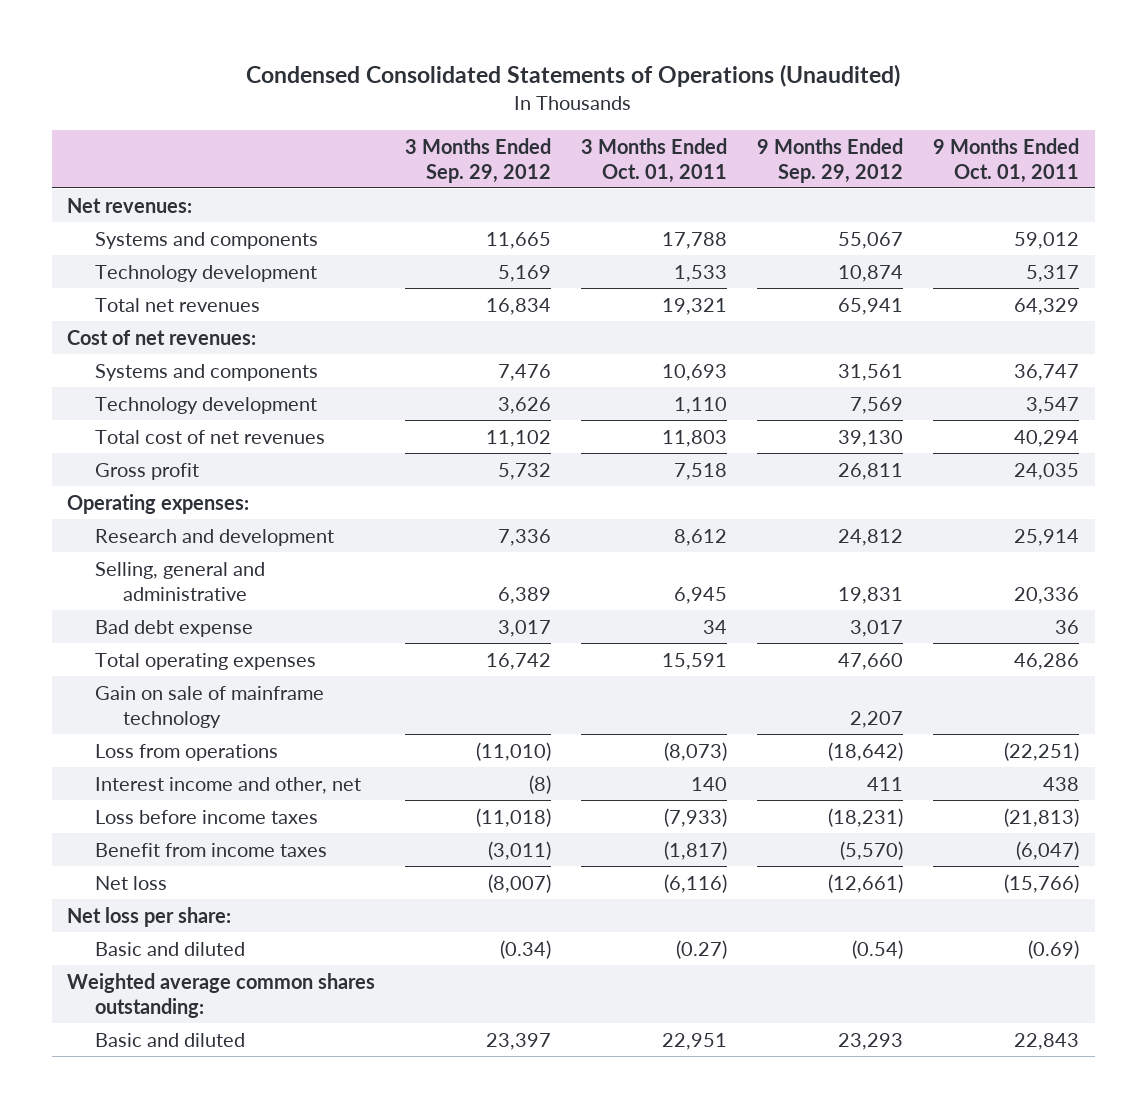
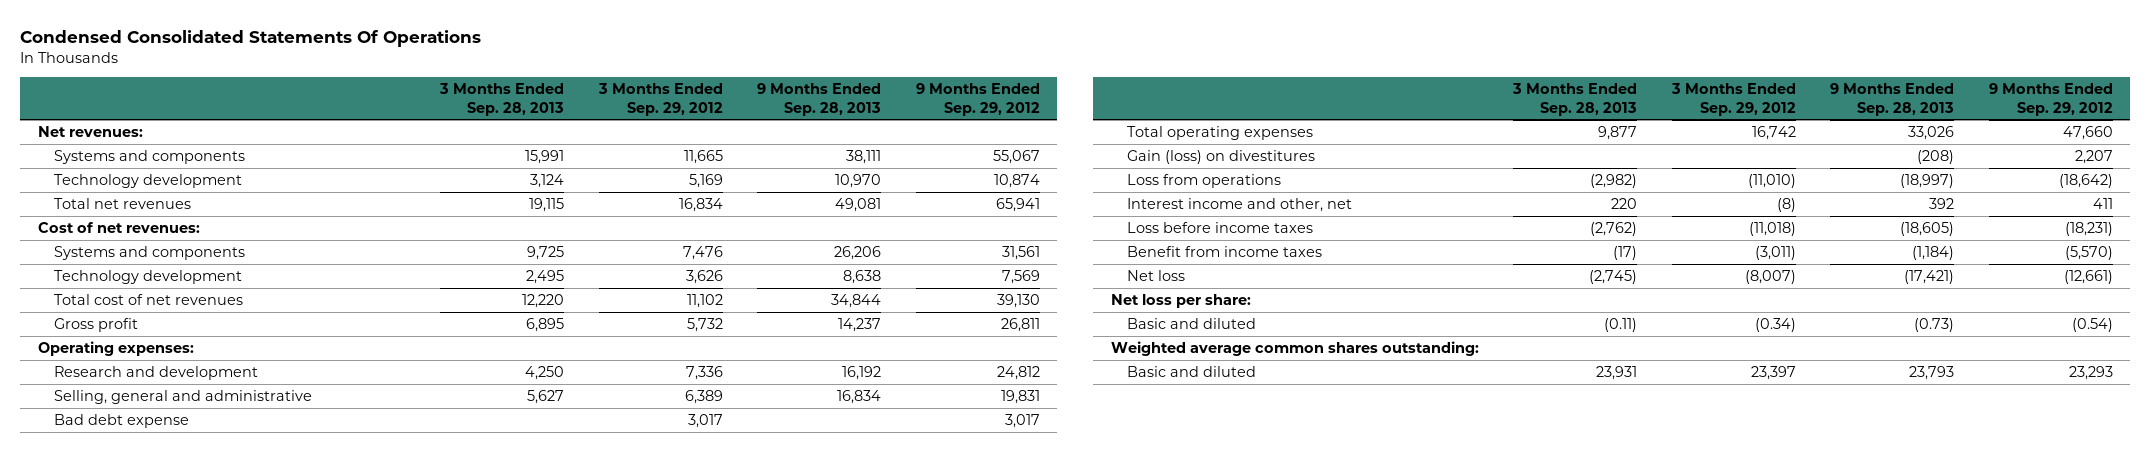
[246,63,901,87] Condensed Consolidated Statements of Operations (Unaudited) -> [20,30,482,48] Condensed Consolidated Statements Of Operations
[581,137,728,183] 3 Months Ended Oct. 01, 2011 -> none
[933,137,1080,183] 9 Months Ended Oct. 01, 2011 -> none
none -> [439,83,565,116] 3 Months Ended Sep. 28, 2013
none -> [757,83,882,116] 9 Months Ended Sep. 28, 2013
[94,685,324,728] Gain on sale of mainframe technology -> [1127,149,1316,164] Gain (loss) on divestitures

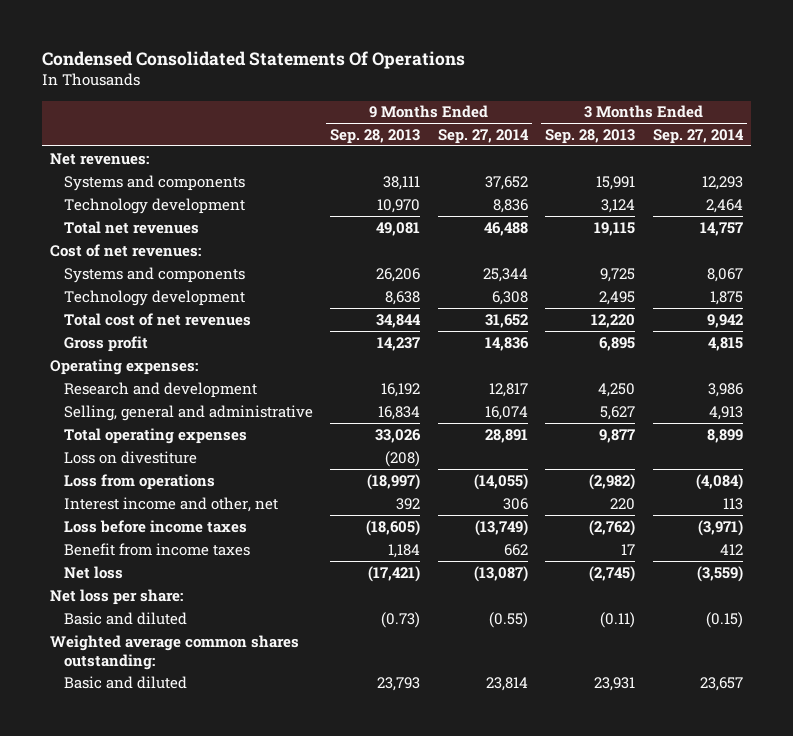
[597,83,723,116] 3 Months Ended Sep. 29, 2012 -> none
[915,83,1040,116] 9 Months Ended Sep. 29, 2012 -> none
none -> [437,128,529,144] Sep. 27, 2014
none -> [652,128,744,144] Sep. 27, 2014
[54,413,190,428] Bad debt expense -> none
[1127,149,1316,164] Gain (loss) on divestitures -> [63,450,197,464] Loss on divestiture
[1613,245,1638,260] (17) -> [621,543,636,555] 17
[1912,245,1955,260] (1,184) -> [388,543,421,558] 1,184

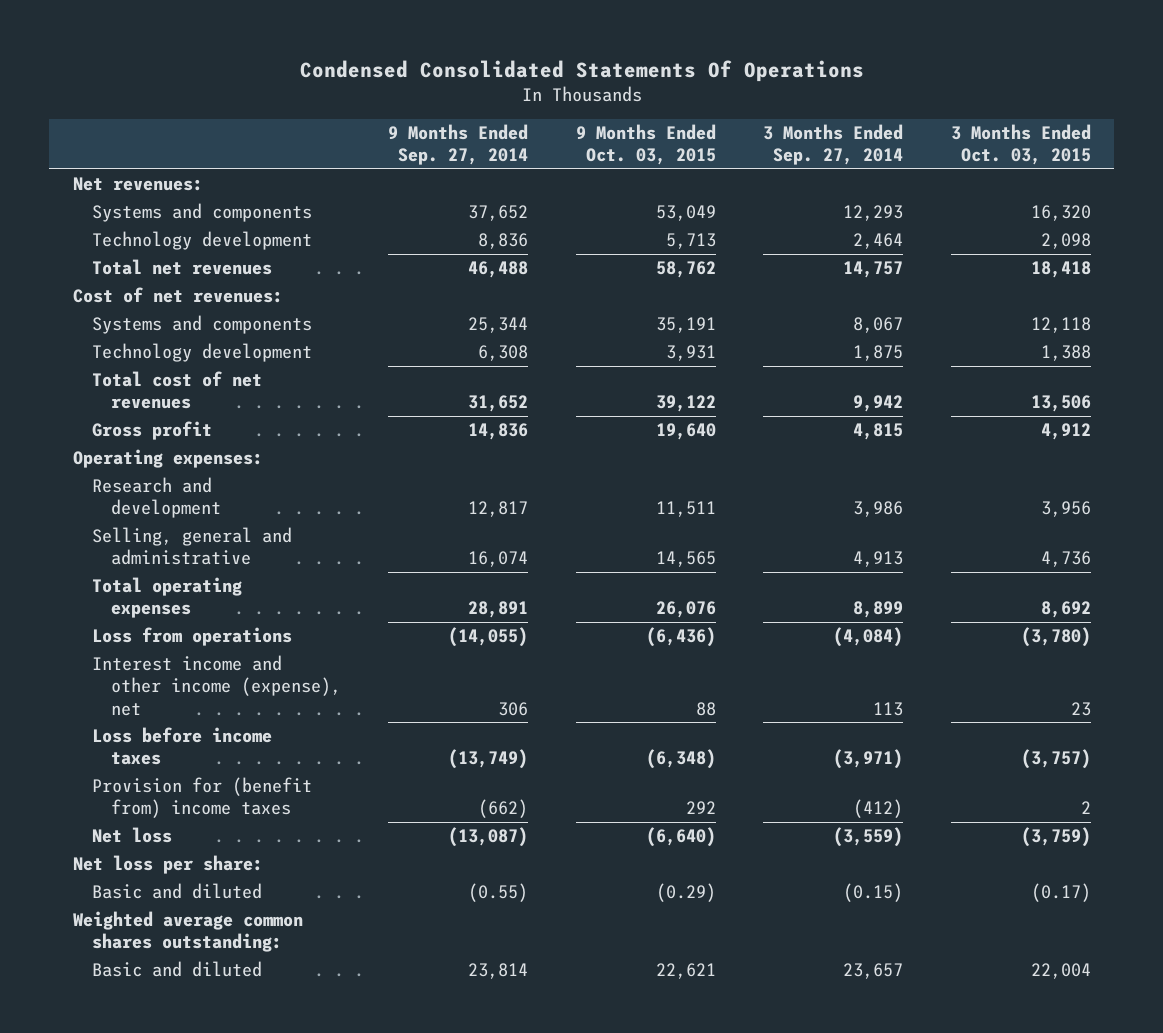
[330,128,421,144] Sep. 28, 2013 -> none
[545,128,636,144] Sep. 28, 2013 -> none
none -> [575,123,716,166] 9 Months Ended Oct. 03, 2015
none -> [950,123,1091,166] 3 Months Ended Oct. 03, 2015
[63,450,197,464] Loss on divestiture -> none
[63,496,278,512] Interest income and other, net -> [91,655,341,716] Interest income and other income (expense), net
[63,542,250,556] Benefit from income taxes -> [91,777,312,819] Provision for (benefit from) income taxes
[503,543,528,556] 662 -> [478,799,529,819] (662)
[719,543,743,555] 412 -> [853,799,904,819] (412)

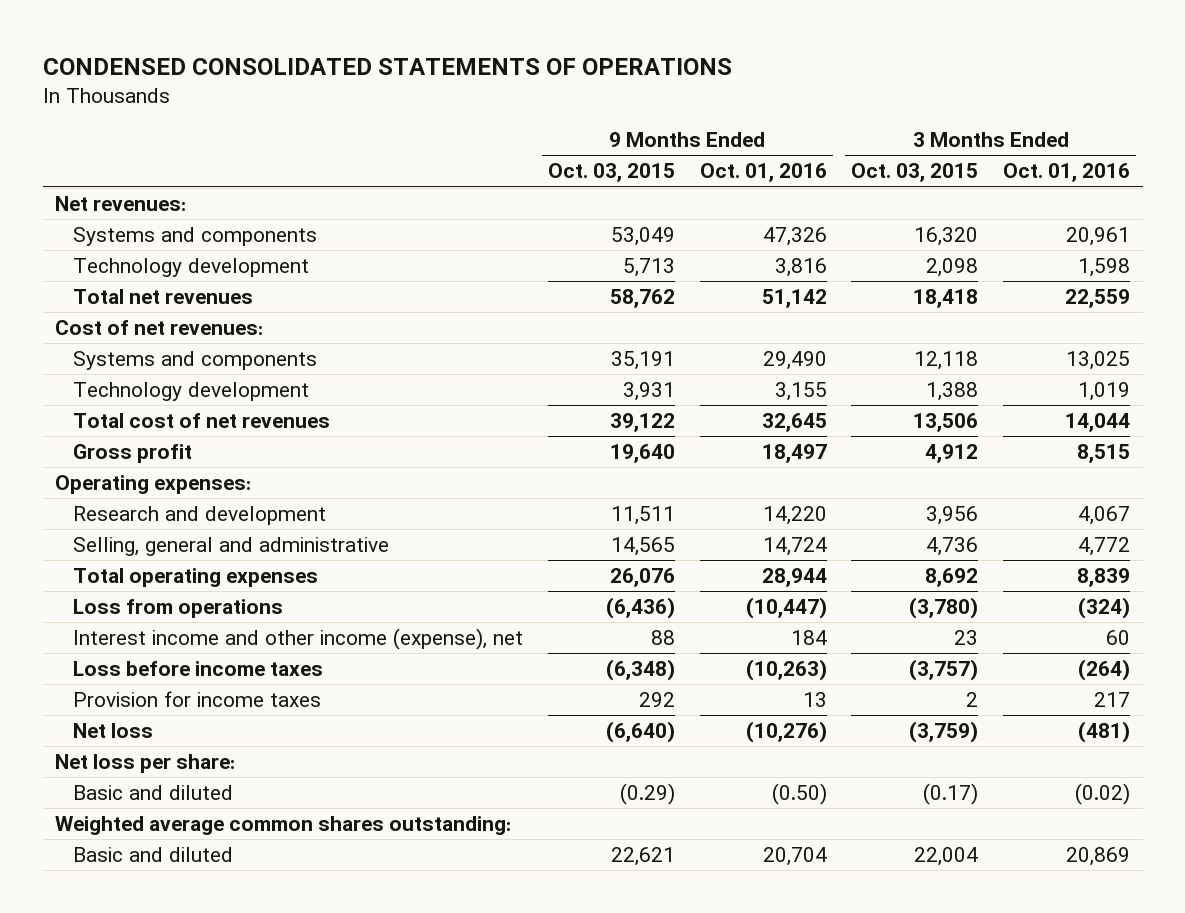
[299,59,864,82] Condensed Consolidated Statements Of Operations -> [42,58,732,76] CONDENSED CONSOLIDATED STATEMENTS OF OPERATIONS
[388,123,529,166] 9 Months Ended Sep. 27, 2014 -> none
[763,123,904,166] 3 Months Ended Sep. 27, 2014 -> none
none -> [699,163,827,183] Oct. 01, 2016
none -> [1003,163,1131,183] Oct. 01, 2016
[91,777,312,819] Provision for (benefit from) income taxes -> [72,691,321,708] Provision for income taxes

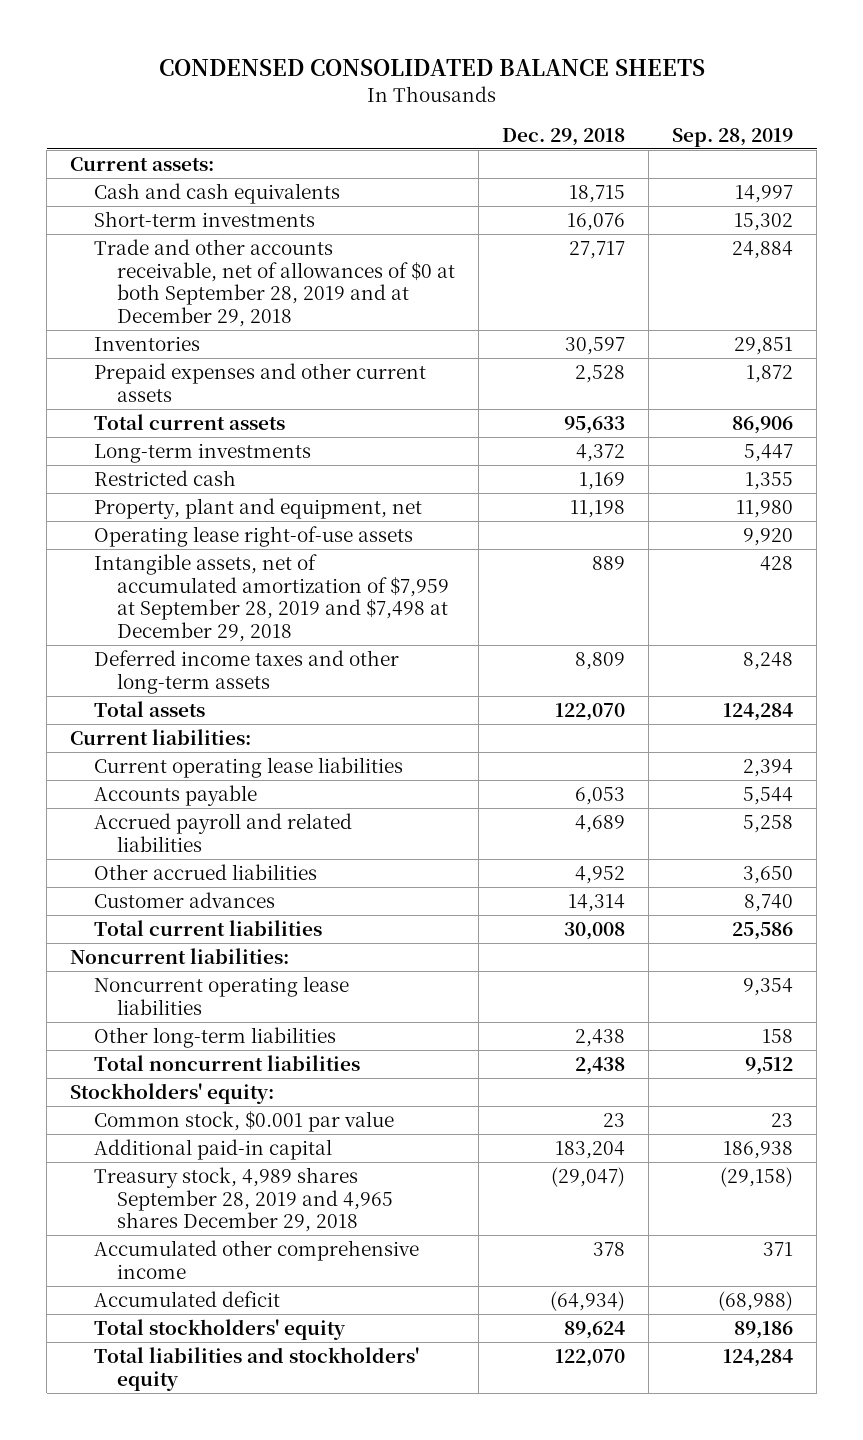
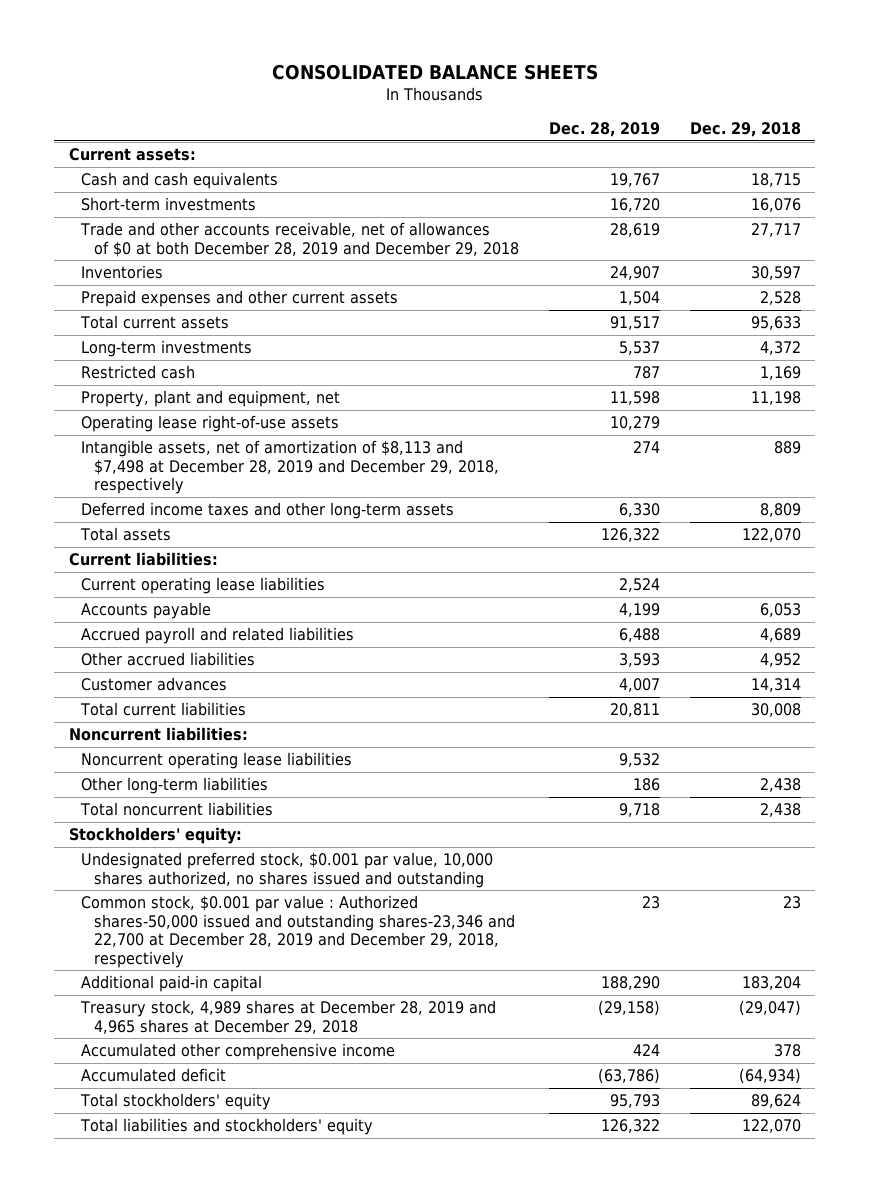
[158,59,705,77] CONDENSED CONSOLIDATED BALANCE SHEETS -> [271,63,598,80] CONSOLIDATED BALANCE SHEETS
[672,127,794,147] Sep. 28, 2019 -> none
none -> [548,122,660,138] Dec. 28, 2019
[93,238,455,327] Trade and other accounts receivable, net of allowances of $0 at both September 28, 2019 and at December 29, 2018 -> [80,222,519,257] Trade and other accounts receivable, net of allowances of $0 at both December 28, 2019 and December 29, 2018
[93,553,449,642] Intangible assets, net of accumulated amortization of $7,959 at September 28, 2019 and $7,498 at December 29, 2018 -> [81,440,499,495] Intangible assets, net of amortization of $8,113 and $7,498 at December 28, 2019 and December 29, 2018, respectively
none -> [81,852,494,888] Undesignated preferred stock, $0.001 par value, 10,000 shares authorized, no shares issued and outstanding
[93,1110,394,1132] Common stock, $0.001 par value -> [81,895,515,968] Common stock, $0.001 par value : Authorized shares-50,000 issued and outstanding shares-23,346 and 22,700 at December 28, 2019 and December 29, 2018, respectively
[93,1166,393,1233] Treasury stock, 4,989 shares September 28, 2019 and 4,965 shares December 29, 2018 -> [80,1000,497,1034] Treasury stock, 4,989 shares at December 28, 2019 and 4,965 shares at December 29, 2018

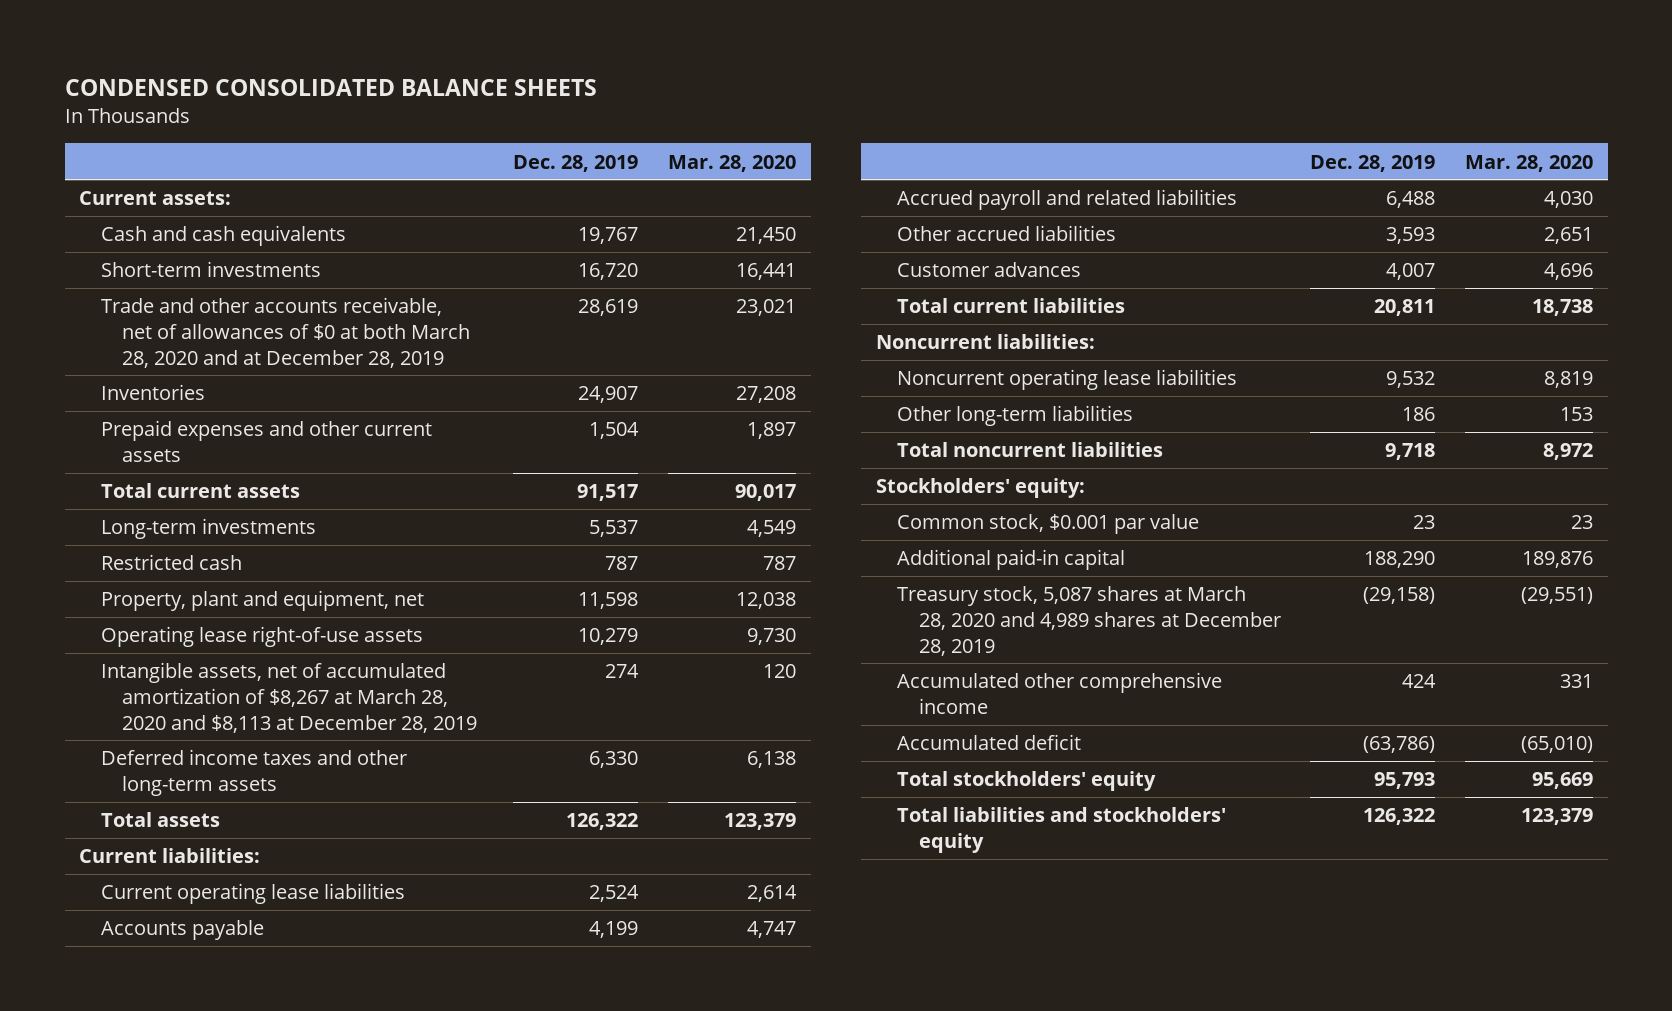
[271,63,598,80] CONSOLIDATED BALANCE SHEETS -> [64,78,597,96] CONDENSED CONSOLIDATED BALANCE SHEETS
[689,122,801,138] Dec. 29, 2018 -> none
none -> [668,154,797,172] Mar. 28, 2020
[80,222,519,257] Trade and other accounts receivable, net of allowances of $0 at both December 28, 2019 and December 29, 2018 -> [100,297,470,368] Trade and other accounts receivable, net of allowances of $0 at both March 28, 2020 and at December 28, 2019
[81,440,499,495] Intangible assets, net of amortization of $8,113 and $7,498 at December 28, 2019 and December 29, 2018, respectively -> [100,662,477,733] Intangible assets, net of accumulated amortization of $8,267 at March 28, 2020 and $8,113 at December 28, 2019
[81,852,494,888] Undesignated preferred stock, $0.001 par value, 10,000 shares authorized, no shares issued and outstanding -> none
[81,895,515,968] Common stock, $0.001 par value : Authorized shares-50,000 issued and outstanding shares-23,346 and 22,700 at December 28, 2019 and December 29, 2018, respectively -> [897,514,1200,535] Common stock, $0.001 par value
[80,1000,497,1034] Treasury stock, 4,989 shares at December 28, 2019 and 4,965 shares at December 29, 2018 -> [897,586,1281,656] Treasury stock, 5,087 shares at March 28, 2020 and 4,989 shares at December 28, 2019

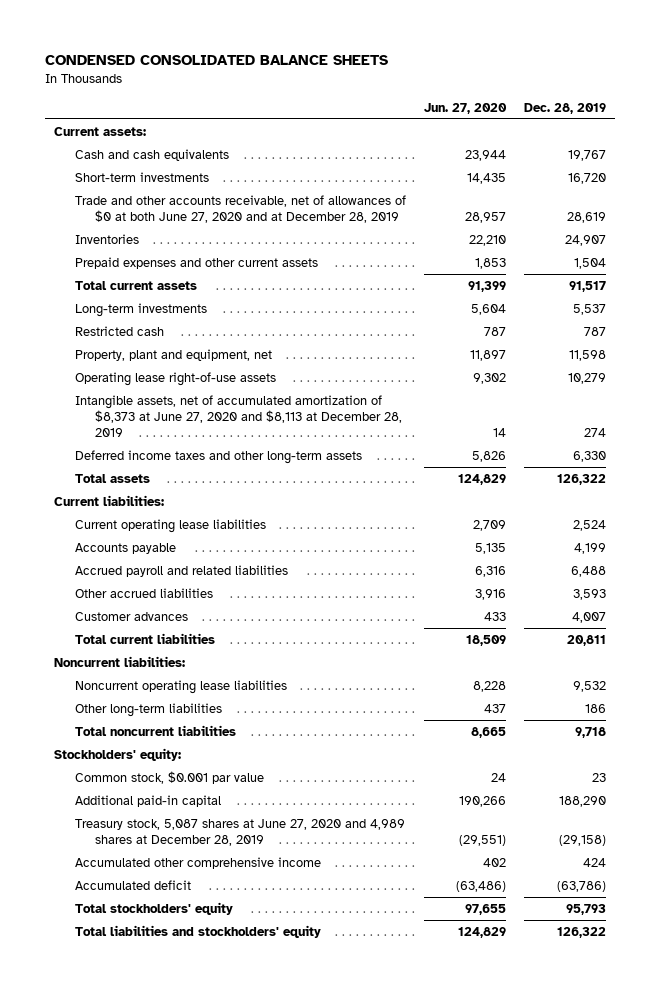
[668,154,797,172] Mar. 28, 2020 -> none
none -> [423,102,507,114] Jun. 27, 2020
[100,297,470,368] Trade and other accounts receivable, net of allowances of $0 at both March 28, 2020 and at December 28, 2019 -> [74,195,406,224] Trade and other accounts receivable, net of allowances of $0 at both June 27, 2020 and at December 28, 2019
[100,662,477,733] Intangible assets, net of accumulated amortization of $8,267 at March 28, 2020 and $8,113 at December 28, 2019 -> [74,395,403,438] Intangible assets, net of accumulated amortization of $8,373 at June 27, 2020 and $8,113 at December 28, 2019
[897,586,1281,656] Treasury stock, 5,087 shares at March 28, 2020 and 4,989 shares at December 28, 2019 -> [74,819,405,847] Treasury stock, 5,087 shares at June 27, 2020 and 4,989 shares at December 28, 2019

